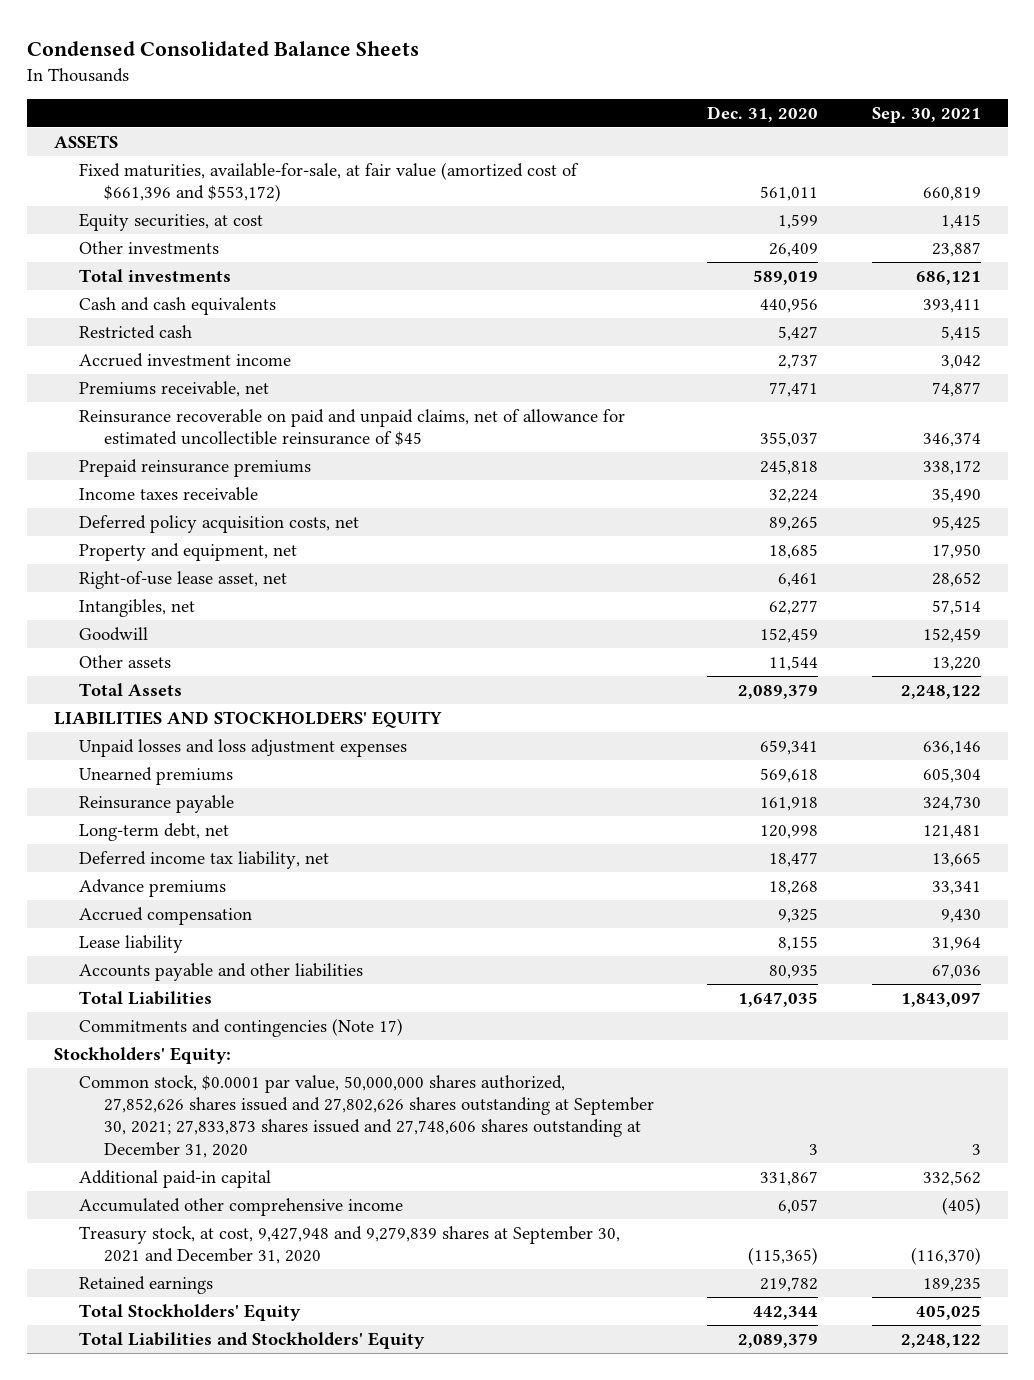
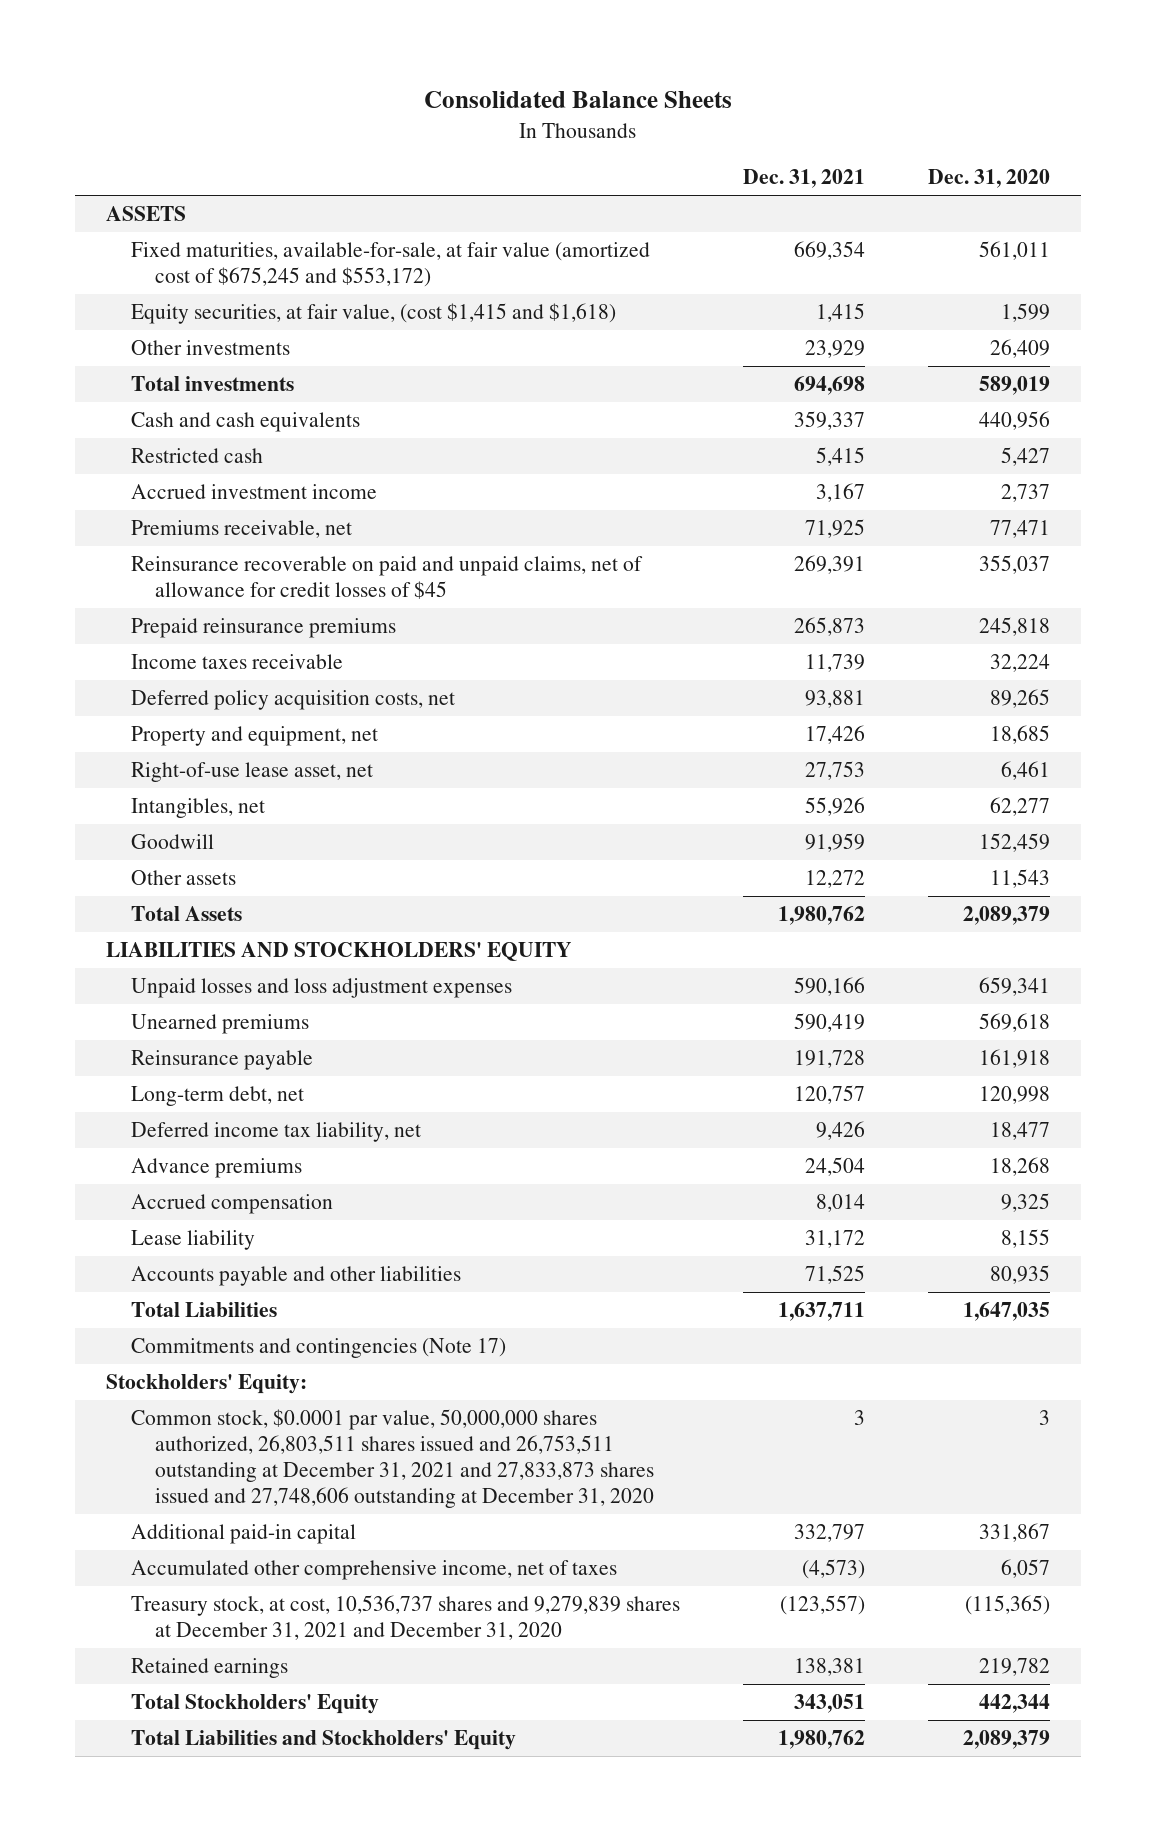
[26,40,419,56] Condensed Consolidated Balance Sheets -> [423,91,732,109] Consolidated Balance Sheets
[871,106,981,123] Sep. 30, 2021 -> none
none -> [742,169,865,189] Dec. 31, 2021
[78,161,579,203] Fixed maturities, available-for-sale, at fair value (amortized cost of $661,396 and $553,172) -> [130,242,650,288] Fixed maturities, available-for-sale, at fair value (amortized cost of $675,245 and $553,172)
[78,212,263,231] Equity securities, at cost -> [130,303,616,325] Equity securities, at fair value, (cost $1,415 and $1,618)
[78,408,625,447] Reinsurance recoverable on paid and unpaid claims, net of allowance for estimated uncollectible reinsurance of $45 -> [130,556,643,600] Reinsurance recoverable on paid and unpaid claims, net of allowance for credit losses of $45
[769,655,819,671] 11,544 -> [989,869,1050,889] 11,543
[78,1074,654,1158] Common stock, $0.0001 par value, 50,000,000 shares authorized, 27,852,626 shares issued and 27,802,626 shares outstanding at September 30, 2021; 27,833,873 shares issued and 27,748,606 shares outstanding at December 31, 2020 -> [130,1409,655,1509] Common stock, $0.0001 par value, 50,000,000 shares authorized, 26,803,511 shares issued and 26,753,511 outstanding at December 31, 2021 and 27,833,873 shares issued and 27,748,606 outstanding at December 31, 2020
[78,1197,403,1216] Accumulated other comprehensive income -> [130,1560,617,1581] Accumulated other comprehensive income, net of taxes
[78,1225,620,1265] Treasury stock, at cost, 9,427,948 and 9,279,839 shares at September 30, 2021 and December 31, 2020 -> [130,1595,680,1641] Treasury stock, at cost, 10,536,737 shares and 9,279,839 shares at December 31, 2021 and December 31, 2020

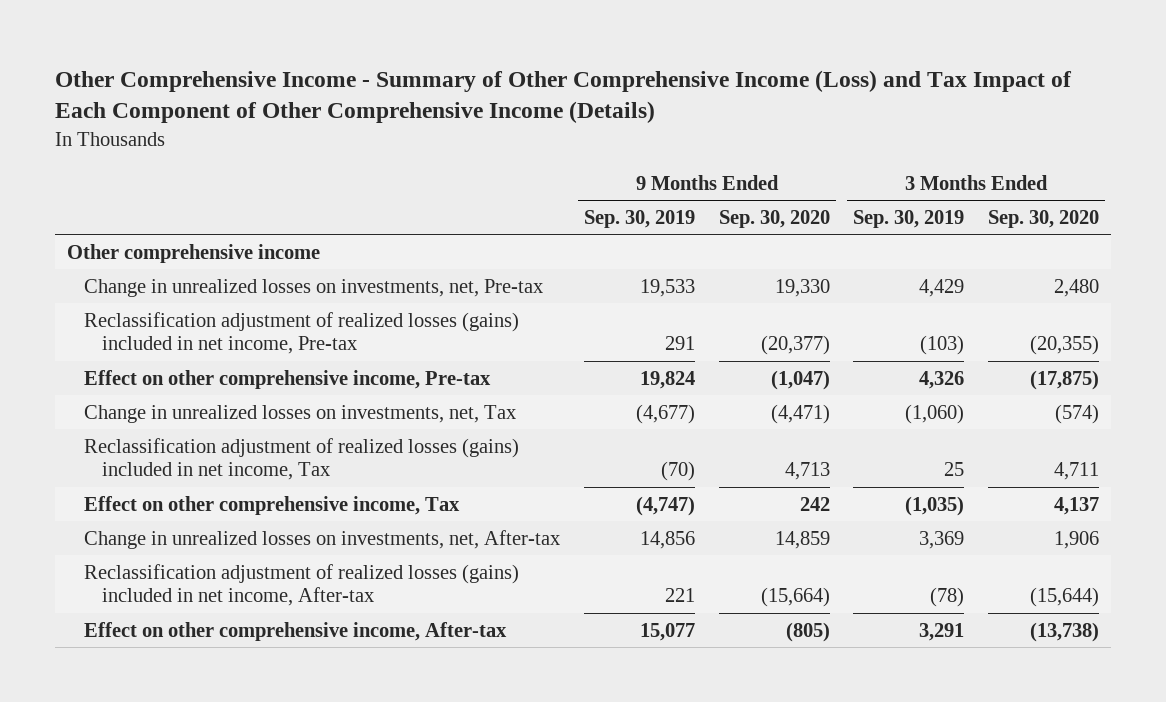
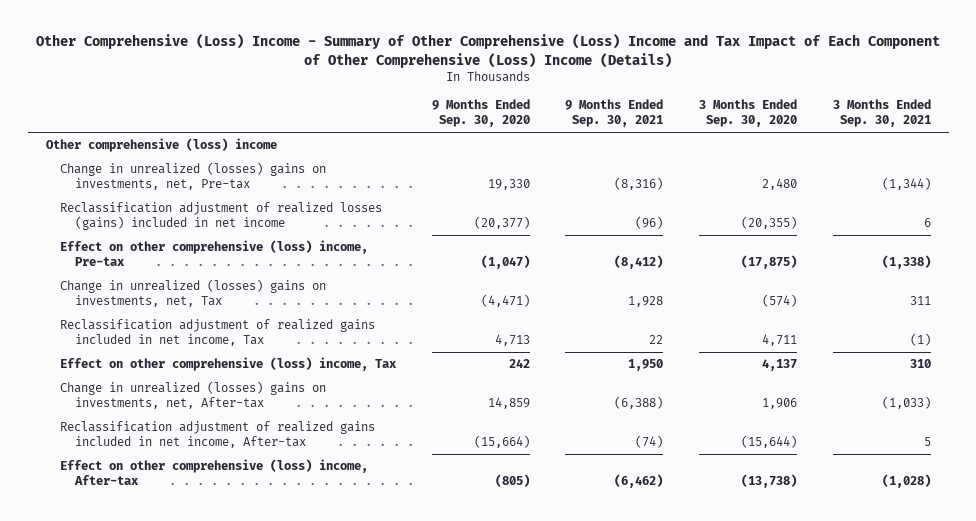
[54,69,1072,124] Other Comprehensive Income - Summary of Other Comprehensive Income (Loss) and Tax Impact of Each Component of Other Comprehensive Income (Details) -> [36,34,941,68] Other Comprehensive (Loss) Income - Summary of Other Comprehensive (Loss) Income and Tax Impact of Each Component of Other Comprehensive (Loss) Income (Details)
[584,209,696,228] Sep. 30, 2019 -> none
[853,209,965,228] Sep. 30, 2019 -> none
none -> [565,99,664,128] 9 Months Ended Sep. 30, 2021
none -> [832,99,931,128] 3 Months Ended Sep. 30, 2021
[66,243,320,263] Other comprehensive income -> [45,138,277,153] Other comprehensive (loss) income
[84,278,544,297] Change in unrealized losses on investments, net, Pre-tax -> [60,162,327,191] Change in unrealized (losses) gains on investments, net, Pre-tax
[84,311,520,355] Reclassification adjustment of realized losses (gains) included in net income, Pre-tax -> [60,202,383,231] Reclassification adjustment of realized losses (gains) included in net income
[84,369,492,389] Effect on other comprehensive income, Pre-tax -> [60,240,369,267] Effect on other comprehensive (loss) income, Pre-tax
[84,404,517,423] Change in unrealized losses on investments, net, Tax -> [60,279,327,308] Change in unrealized (losses) gains on investments, net, Tax
[84,437,520,481] Reclassification adjustment of realized losses (gains) included in net income, Tax -> [60,319,376,347] Reclassification adjustment of realized gains included in net income, Tax
[84,495,461,515] Effect on other comprehensive income, Tax -> [60,357,398,372] Effect on other comprehensive (loss) income, Tax
[84,529,561,549] Change in unrealized losses on investments, net, After-tax -> [60,381,327,410] Change in unrealized (losses) gains on investments, net, After-tax
[84,563,520,607] Reclassification adjustment of realized losses (gains) included in net income, After-tax -> [60,421,376,449] Reclassification adjustment of realized gains included in net income, After-tax
[84,621,508,641] Effect on other comprehensive income, After-tax -> [60,459,369,486] Effect on other comprehensive (loss) income, After-tax

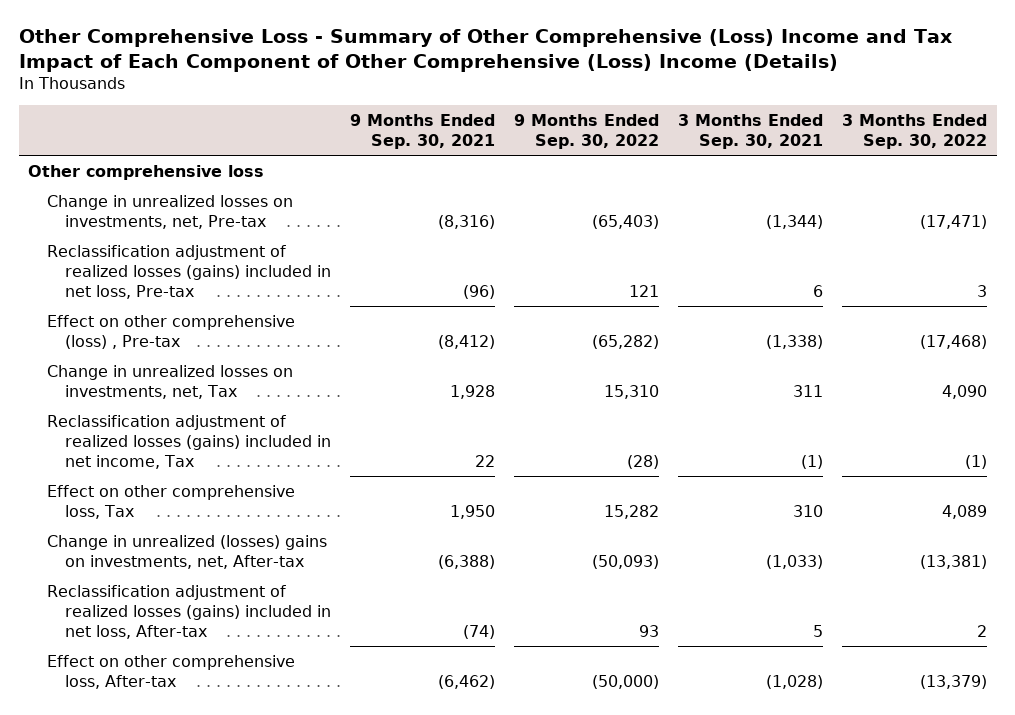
[36,34,941,68] Other Comprehensive (Loss) Income - Summary of Other Comprehensive (Loss) Income and Tax Impact of Each Component of Other Comprehensive (Loss) Income (Details) -> [18,29,952,72] Other Comprehensive Loss - Summary of Other Comprehensive (Loss) Income and Tax Impact of Each Component of Other Comprehensive (Loss) Income (Details)
[431,99,530,128] 9 Months Ended Sep. 30, 2020 -> none
[699,99,798,128] 3 Months Ended Sep. 30, 2020 -> none
none -> [514,113,660,149] 9 Months Ended Sep. 30, 2022
none -> [842,113,988,149] 3 Months Ended Sep. 30, 2022
[45,138,277,153] Other comprehensive (loss) income -> [28,164,265,180] Other comprehensive loss
[60,162,327,191] Change in unrealized (losses) gains on investments, net, Pre-tax -> [46,194,293,229] Change in unrealized losses on investments, net, Pre-tax
[60,202,383,231] Reclassification adjustment of realized losses (gains) included in net income -> [46,244,332,299] Reclassification adjustment of realized losses (gains) included in net loss, Pre-tax
[60,240,369,267] Effect on other comprehensive (loss) income, Pre-tax -> [46,314,295,349] Effect on other comprehensive (loss) , Pre-tax
[60,279,327,308] Change in unrealized (losses) gains on investments, net, Tax -> [46,364,293,399] Change in unrealized losses on investments, net, Tax
[60,319,376,347] Reclassification adjustment of realized gains included in net income, Tax -> [46,414,332,469] Reclassification adjustment of realized losses (gains) included in net income, Tax
[60,357,398,372] Effect on other comprehensive (loss) income, Tax -> [46,484,295,519] Effect on other comprehensive loss, Tax
[60,421,376,449] Reclassification adjustment of realized gains included in net income, After-tax -> [46,584,332,639] Reclassification adjustment of realized losses (gains) included in net loss, After-tax
[60,459,369,486] Effect on other comprehensive (loss) income, After-tax -> [46,654,295,689] Effect on other comprehensive loss, After-tax

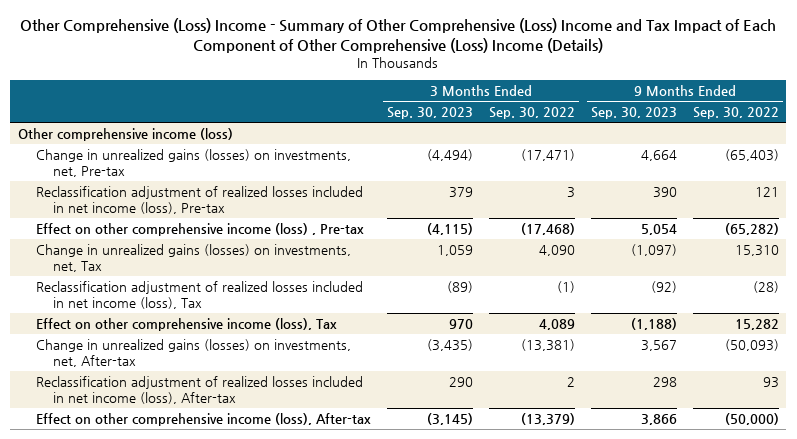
[18,29,952,72] Other Comprehensive Loss - Summary of Other Comprehensive (Loss) Income and Tax Impact of Each Component of Other Comprehensive (Loss) Income (Details) -> [20,18,777,53] Other Comprehensive (Loss) Income - Summary of Other Comprehensive (Loss) Income and Tax Impact of Each Component of Other Comprehensive (Loss) Income (Details)
[350,113,496,149] 9 Months Ended Sep. 30, 2021 -> none
[678,113,824,149] 3 Months Ended Sep. 30, 2021 -> none
none -> [386,107,473,120] Sep. 30, 2023
none -> [590,107,677,120] Sep. 30, 2023
[28,164,265,180] Other comprehensive loss -> [18,128,234,142] Other comprehensive income (loss)
[46,194,293,229] Change in unrealized losses on investments, net, Pre-tax -> [35,149,351,177] Change in unrealized gains (losses) on investments, net, Pre-tax
[46,244,332,299] Reclassification adjustment of realized losses (gains) included in net loss, Pre-tax -> [35,186,363,214] Reclassification adjustment of realized losses included in net income (loss), Pre-tax
[46,314,295,349] Effect on other comprehensive (loss) , Pre-tax -> [35,223,364,237] Effect on other comprehensive income (loss) , Pre-tax
[46,364,293,399] Change in unrealized losses on investments, net, Tax -> [35,244,351,272] Change in unrealized gains (losses) on investments, net, Tax
[46,414,332,469] Reclassification adjustment of realized losses (gains) included in net income, Tax -> [35,281,363,309] Reclassification adjustment of realized losses included in net income (loss), Tax
[46,484,295,519] Effect on other comprehensive loss, Tax -> [35,318,337,332] Effect on other comprehensive income (loss), Tax
[46,534,327,569] Change in unrealized (losses) gains on investments, net, After-tax -> [35,339,351,367] Change in unrealized gains (losses) on investments, net, After-tax
[46,584,332,639] Reclassification adjustment of realized losses (gains) included in net loss, After-tax -> [35,376,363,404] Reclassification adjustment of realized losses included in net income (loss), After-tax
[46,654,295,689] Effect on other comprehensive loss, After-tax -> [35,413,371,427] Effect on other comprehensive income (loss), After-tax

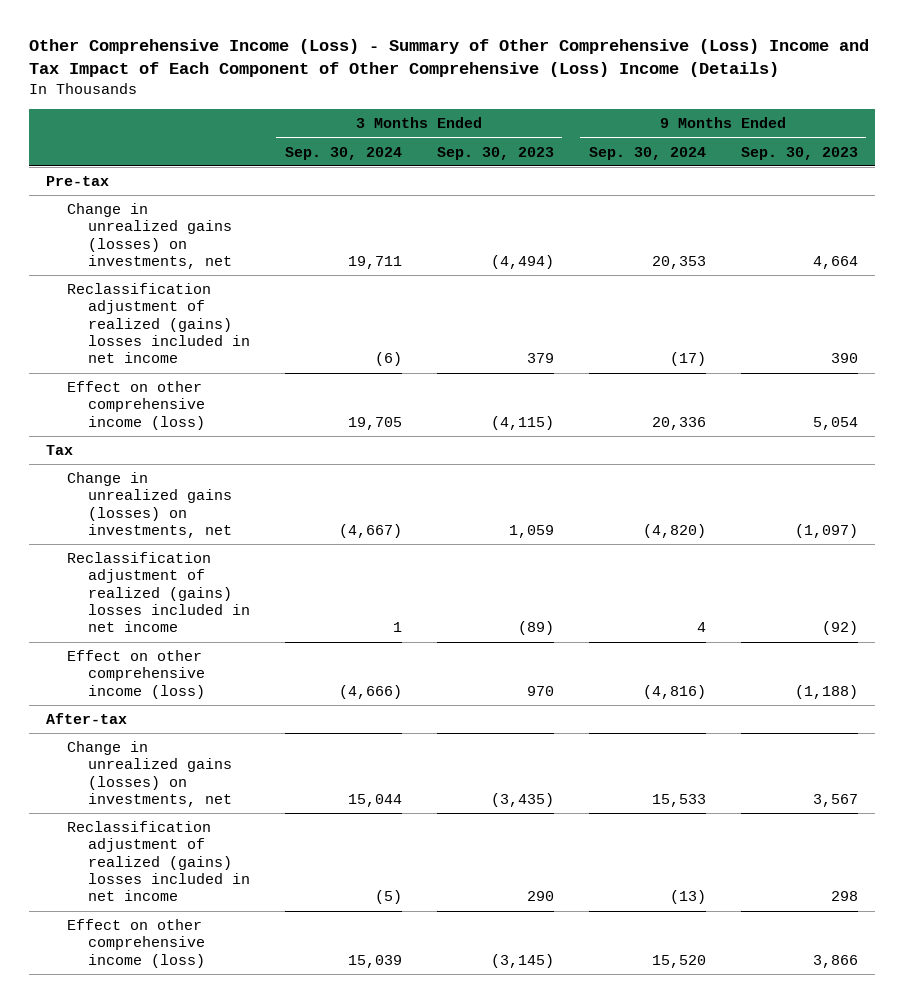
[20,18,777,53] Other Comprehensive (Loss) Income - Summary of Other Comprehensive (Loss) Income and Tax Impact of Each Component of Other Comprehensive (Loss) Income (Details) -> [28,39,869,78] Other Comprehensive Income (Loss) - Summary of Other Comprehensive (Loss) Income and Tax Impact of Each Component of Other Comprehensive (Loss) Income (Details)
[488,107,575,120] Sep. 30, 2022 -> none
[692,107,779,120] Sep. 30, 2022 -> none
none -> [284,146,402,160] Sep. 30, 2024
none -> [588,146,706,160] Sep. 30, 2024
[18,128,234,142] Other comprehensive income (loss) -> none
none -> [46,176,110,187] Pre-tax
[35,149,351,177] Change in unrealized gains (losses) on investments, net, Pre-tax -> [66,203,232,270] Change in unrealized gains (losses) on investments, net
[35,186,363,214] Reclassification adjustment of realized losses included in net income (loss), Pre-tax -> [66,283,250,364] Reclassification adjustment of realized (gains) losses included in net income
[35,223,364,237] Effect on other comprehensive income (loss) , Pre-tax -> [66,381,205,430] Effect on other comprehensive income (loss)
none -> [46,445,74,456] Tax
[35,244,351,272] Change in unrealized gains (losses) on investments, net, Tax -> [66,472,232,539] Change in unrealized gains (losses) on investments, net
[35,281,363,309] Reclassification adjustment of realized losses included in net income (loss), Tax -> [66,552,250,633] Reclassification adjustment of realized (gains) losses included in net income
[35,318,337,332] Effect on other comprehensive income (loss), Tax -> [66,650,205,699] Effect on other comprehensive income (loss)
none -> [46,713,128,725] After-tax
[35,339,351,367] Change in unrealized gains (losses) on investments, net, After-tax -> [66,741,232,808] Change in unrealized gains (losses) on investments, net
[35,376,363,404] Reclassification adjustment of realized losses included in net income (loss), After-tax -> [66,821,250,902] Reclassification adjustment of realized (gains) losses included in net income
[35,413,371,427] Effect on other comprehensive income (loss), After-tax -> [66,919,205,968] Effect on other comprehensive income (loss)

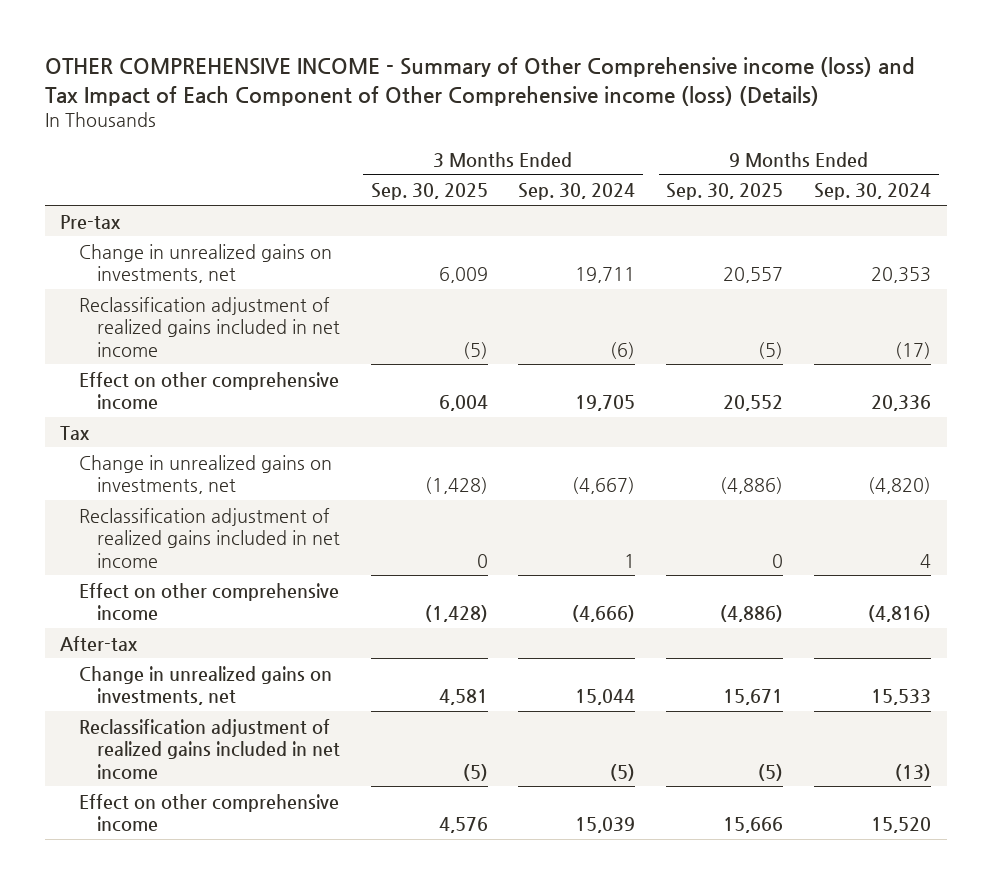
[28,39,869,78] Other Comprehensive Income (Loss) - Summary of Other Comprehensive (Loss) Income and Tax Impact of Each Component of Other Comprehensive (Loss) Income (Details) -> [45,57,916,106] OTHER COMPREHENSIVE INCOME - Summary of Other Comprehensive income (loss) and Tax Impact of Each Component of Other Comprehensive income (loss) (Details)
[436,146,554,160] Sep. 30, 2023 -> none
[740,146,858,160] Sep. 30, 2023 -> none
none -> [370,183,488,201] Sep. 30, 2025
none -> [666,183,784,201] Sep. 30, 2025
[66,203,232,270] Change in unrealized gains (losses) on investments, net -> [78,243,332,284] Change in unrealized gains on investments, net
[66,283,250,364] Reclassification adjustment of realized (gains) losses included in net income -> [78,296,340,357] Reclassification adjustment of realized gains included in net income
[66,381,205,430] Effect on other comprehensive income (loss) -> [78,371,339,411] Effect on other comprehensive income
[66,472,232,539] Change in unrealized gains (losses) on investments, net -> [78,454,332,495] Change in unrealized gains on investments, net
[66,552,250,633] Reclassification adjustment of realized (gains) losses included in net income -> [78,507,340,568] Reclassification adjustment of realized gains included in net income
[66,650,205,699] Effect on other comprehensive income (loss) -> [78,582,339,622] Effect on other comprehensive income
[66,741,232,808] Change in unrealized gains (losses) on investments, net -> [78,665,332,706] Change in unrealized gains on investments, net
[66,821,250,902] Reclassification adjustment of realized (gains) losses included in net income -> [78,718,340,780] Reclassification adjustment of realized gains included in net income
[66,919,205,968] Effect on other comprehensive income (loss) -> [78,793,339,833] Effect on other comprehensive income

